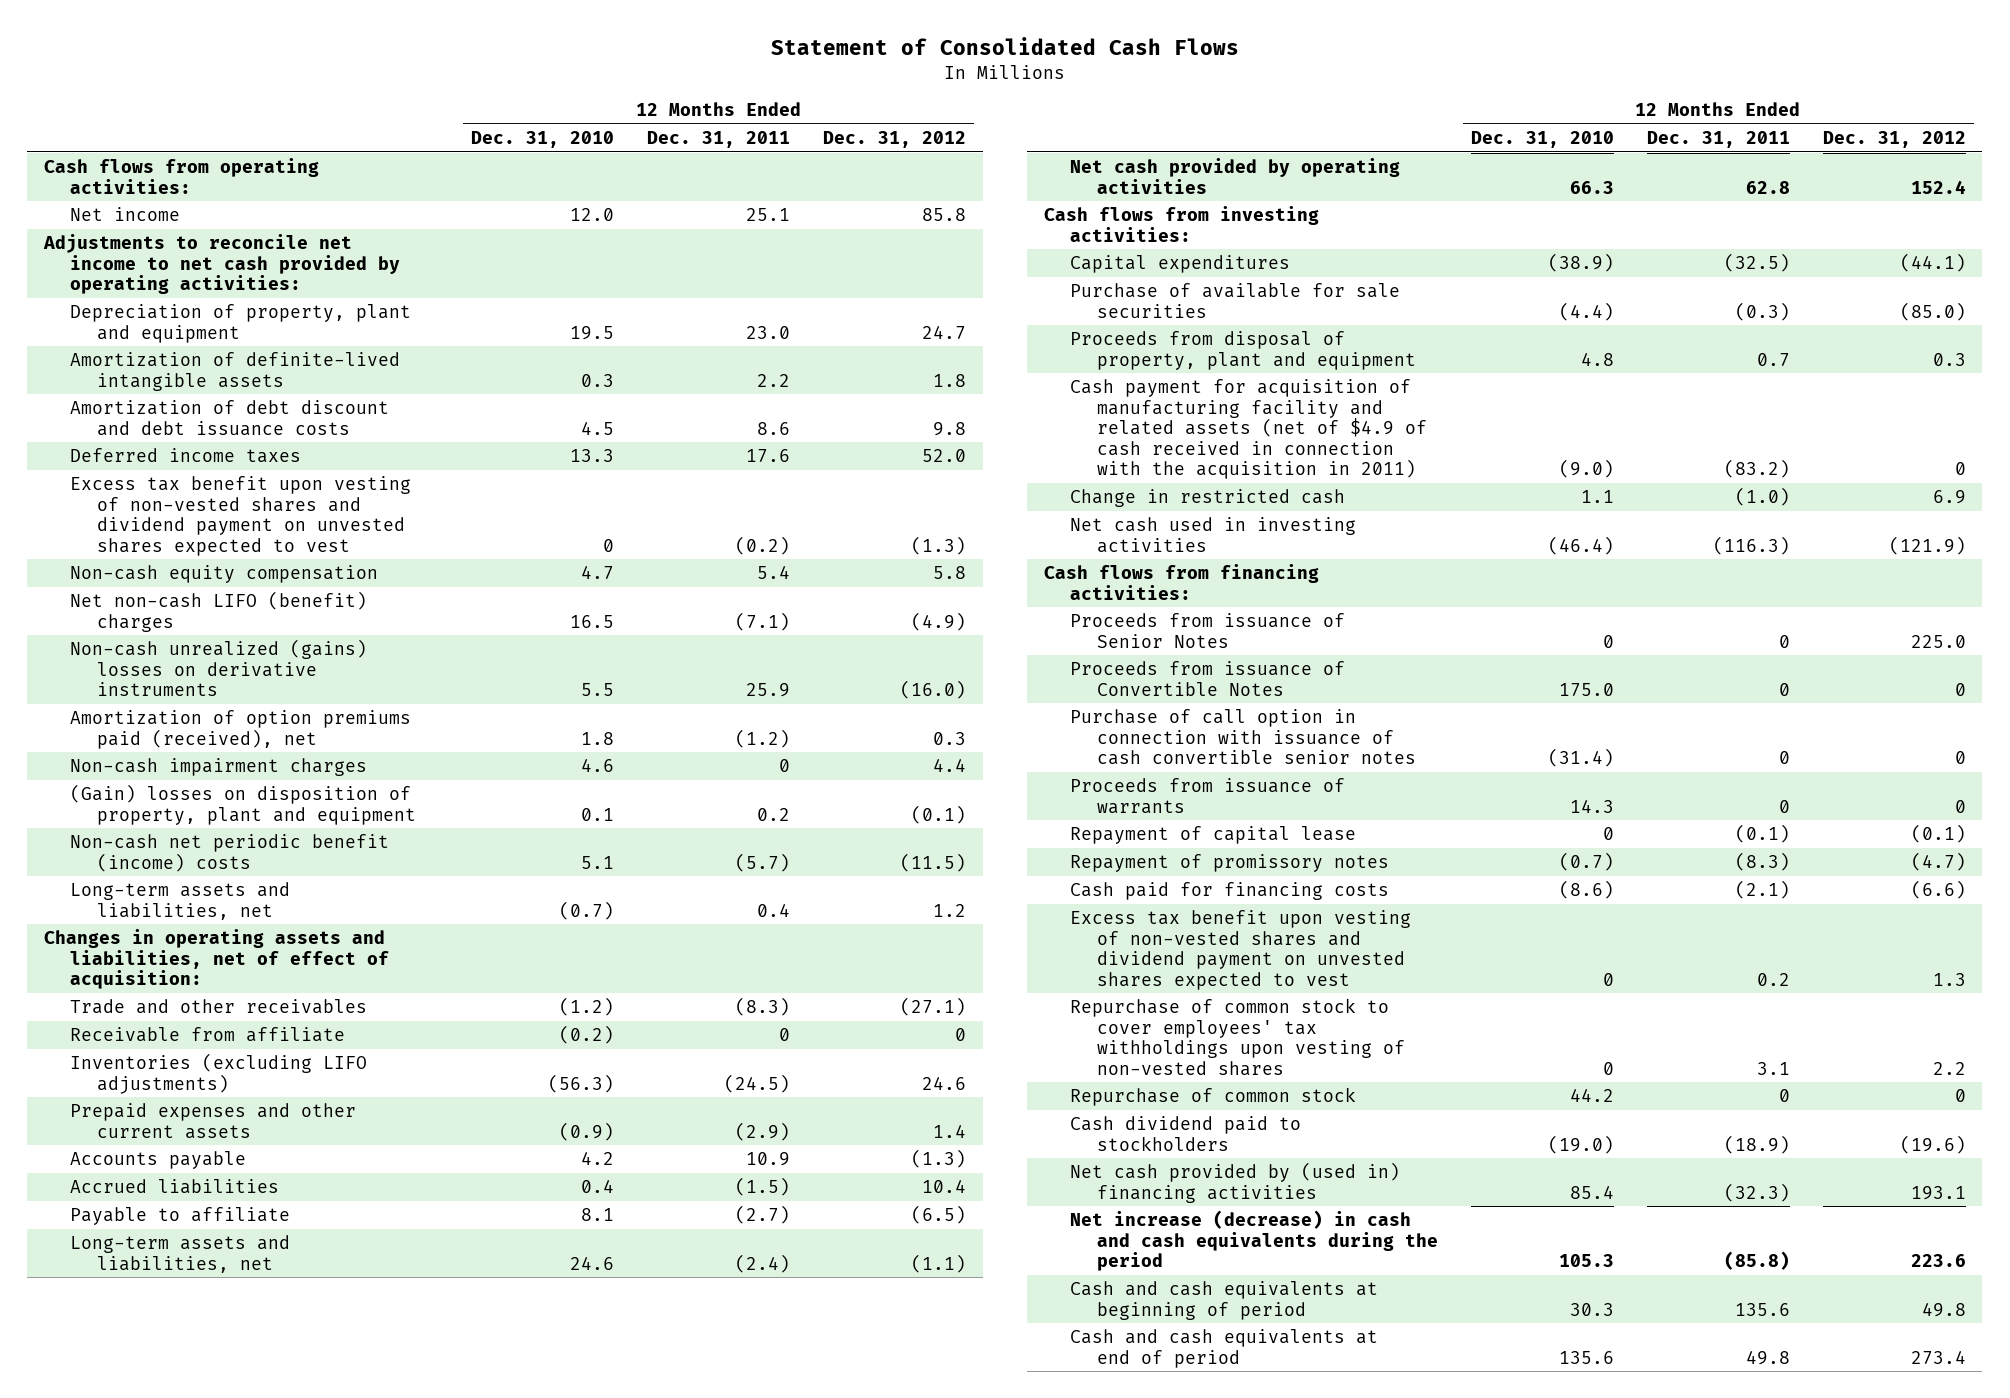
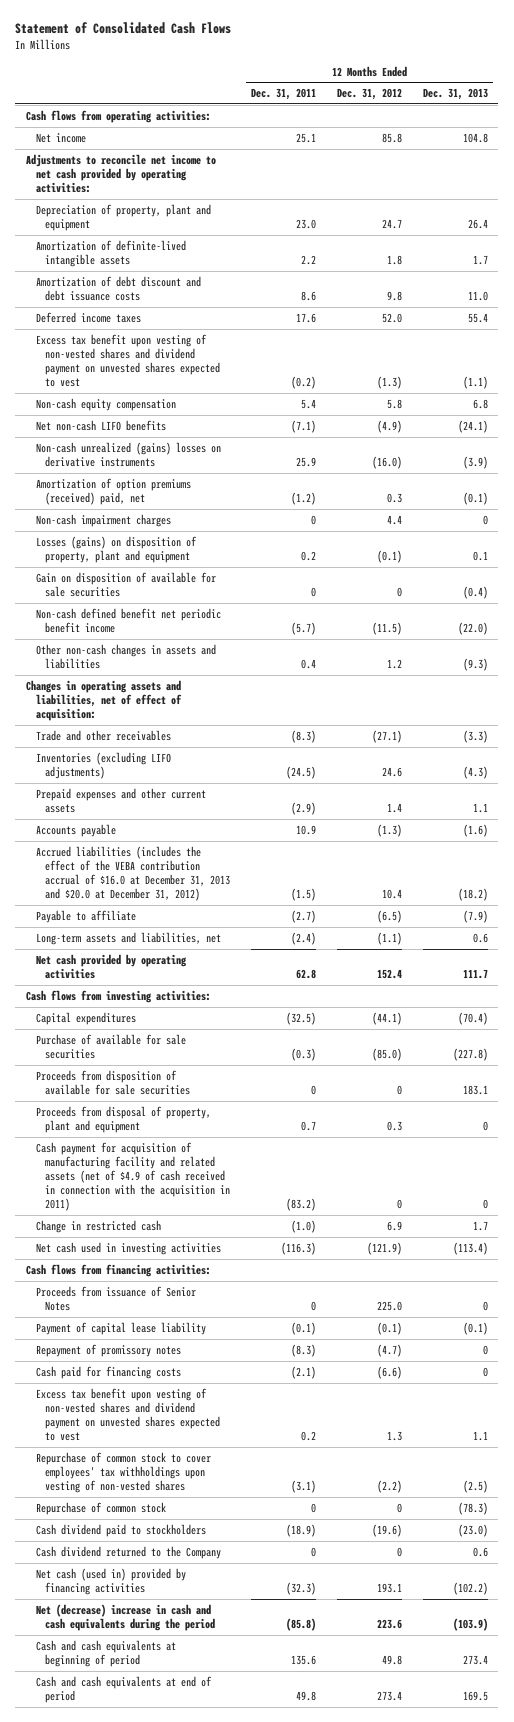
[471,131,615,149] Dec. 31, 2010 -> none
none -> [422,88,488,101] Dec. 31, 2013
[70,591,368,632] Net non-cash LIFO (benefit) charges -> [35,419,166,431] Net non-cash LIFO benefits
[70,710,412,749] Amortization of option premiums paid (received), net -> [35,477,191,505] Amortization of option premiums (received) paid, net
[70,784,417,825] (Gain) losses on disposition of property, plant and equipment -> [35,535,197,563] Losses (gains) on disposition of property, plant and equipment
none -> [35,571,216,597] Gain on disposition of available for sale securities
[70,834,390,872] Non-cash net periodic benefit (income) costs -> [35,607,221,633] Non-cash defined benefit net periodic benefit income
[70,882,291,920] Long-term assets and liabilities, net -> [35,643,216,669] Other non-cash changes in assets and liabilities
[70,1027,346,1043] Receivable from affiliate -> none
[70,1179,280,1195] Accrued liabilities -> [35,845,231,902] Accrued liabilities (includes the effect of the VEBA contribution accrual of $16.0 at December 31, 2013 and $20.0 at December 31, 2012)
none -> [35,1069,191,1095] Proceeds from disposition of available for sale securities
[1070,661,1346,696] Proceeds from issuance of Convertible Notes -> none
[1070,709,1416,766] Purchase of call option in connection with issuance of cash convertible senior notes -> none
[1070,778,1346,814] Proceeds from issuance of warrants -> none
[1070,826,1357,845] Repayment of capital lease -> [35,1321,206,1335] Payment of capital lease liability
[1756,1061,1790,1075] 3.1 -> [291,1480,317,1494] (3.1)
[1932,1061,1966,1075] 2.2 -> [377,1480,403,1494] (2.2)
none -> [35,1545,221,1559] Cash dividend returned to the Company
[1070,1162,1401,1203] Net cash provided by (used in) financing activities -> [35,1567,186,1595] Net cash (used in) provided by financing activities
[1070,1210,1438,1272] Net increase (decrease) in cash and cash equivalents during the period -> [35,1603,216,1631] Net (decrease) increase in cash and cash equivalents during the period

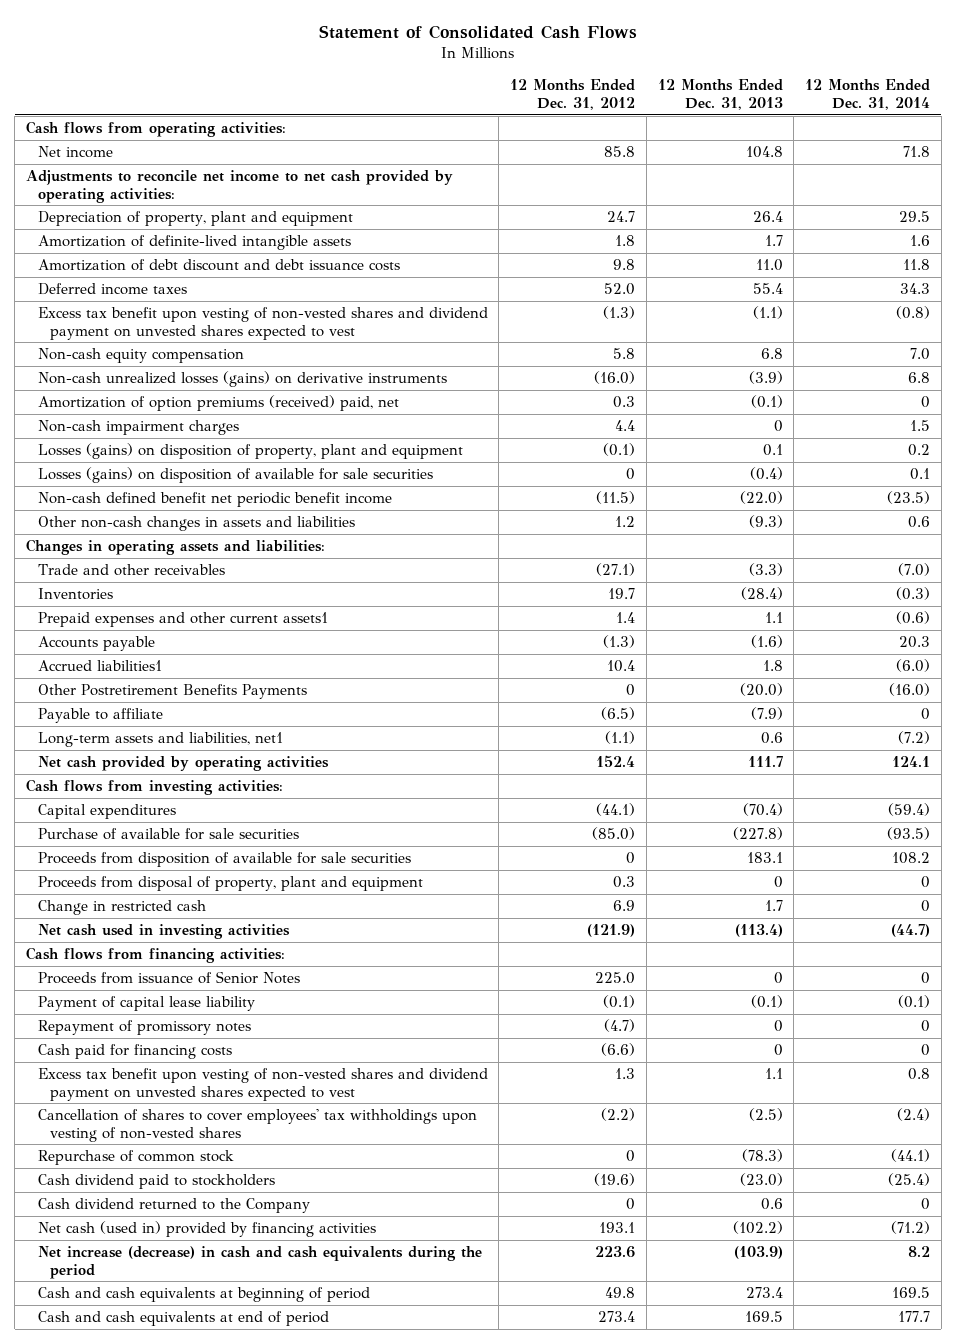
[251,88,317,101] Dec. 31, 2011 -> none
none -> [804,79,930,110] 12 Months Ended Dec. 31, 2014
[35,419,166,431] Net non-cash LIFO benefits -> none
[35,441,221,467] Non-cash unrealized (gains) losses on derivative instruments -> [37,371,447,388] Non-cash unrealized losses (gains) on derivative instruments
[35,571,216,597] Gain on disposition of available for sale securities -> [37,467,433,484] Losses (gains) on disposition of available for sale securities
[25,679,182,722] Changes in operating assets and liabilities, net of effect of acquisition: -> [25,539,325,556] Changes in operating assets and liabilities:
[35,751,171,779] Inventories (excluding LIFO adjustments) -> [37,588,113,601] Inventories
[382,766,403,777] 24.6 -> [608,588,636,600] 19.7
[462,765,488,779] (4.3) -> [740,587,783,601] (28.4)
[35,787,206,813] Prepaid expenses and other current assets -> [37,612,328,628] Prepaid expenses and other current assets1
[35,845,231,902] Accrued liabilities (includes the effect of the VEBA contribution accrual of $16.0 at December 31, 2013 and $20.0 at December 31, 2012) -> none
none -> [37,660,162,672] Accrued liabilities1
none -> [37,684,307,700] Other Postretirement Benefits Payments
[35,931,221,945] Long-term assets and liabilities, net -> [37,732,283,748] Long-term assets and liabilities, net1
[35,1141,231,1212] Cash payment for acquisition of manufacturing facility and related assets (net of $4.9 of cash received in connection with the acquisition in 2011) -> none
[35,1451,211,1494] Repurchase of common stock to cover employees' tax withholdings upon vesting of non-vested shares -> [37,1109,477,1142] Cancellation of shares to cover employees' tax withholdings upon vesting of non-vested shares
[35,1603,216,1631] Net (decrease) increase in cash and cash equivalents during the period -> [37,1246,482,1279] Net increase (decrease) in cash and cash equivalents during the period

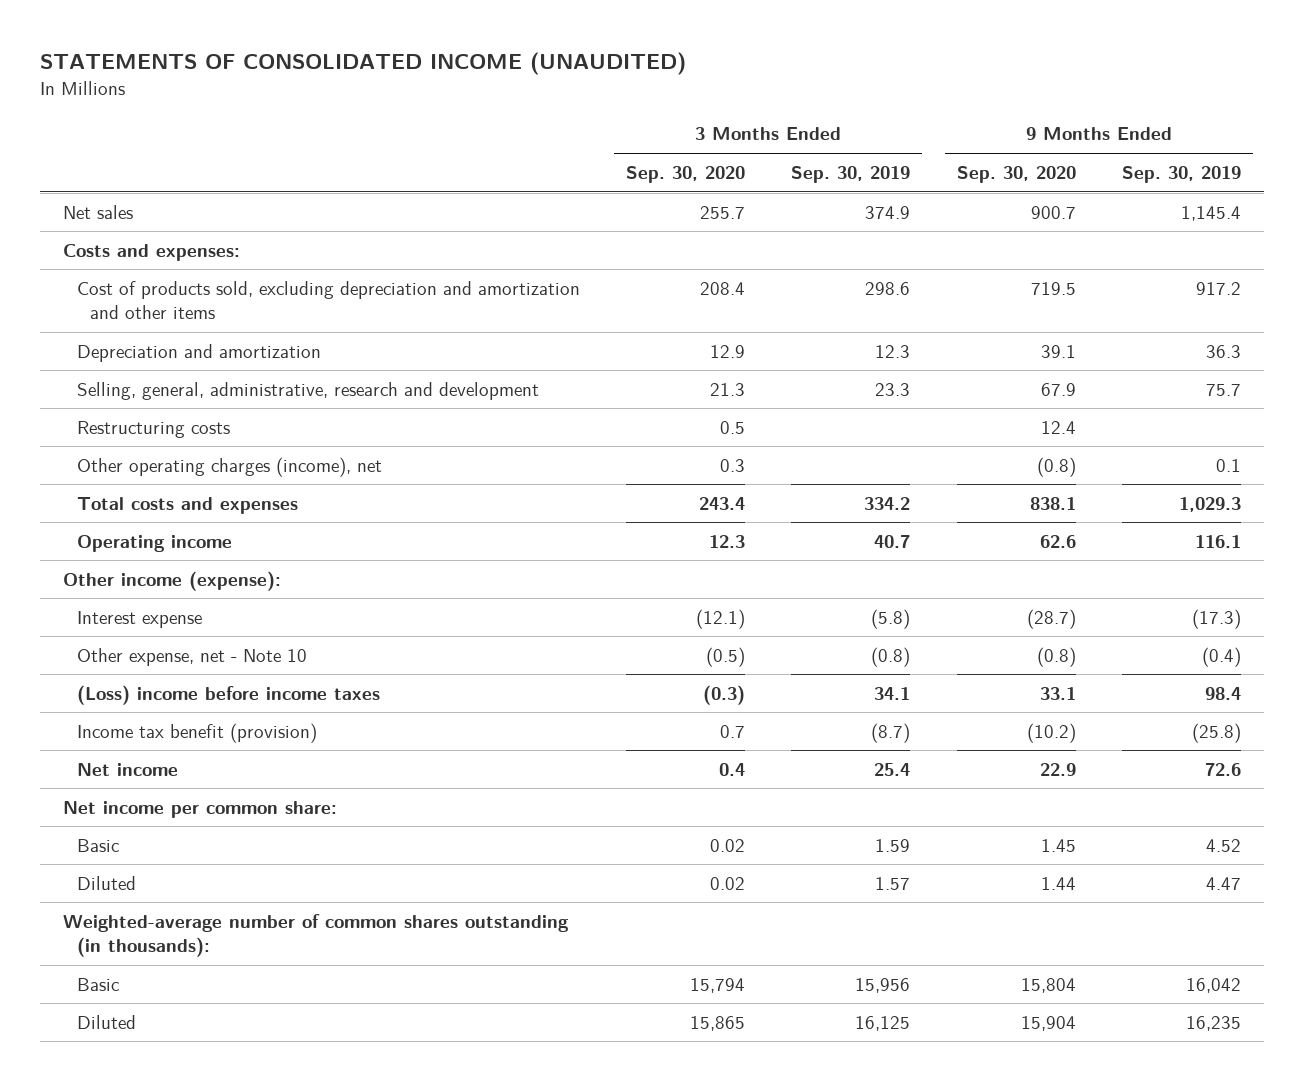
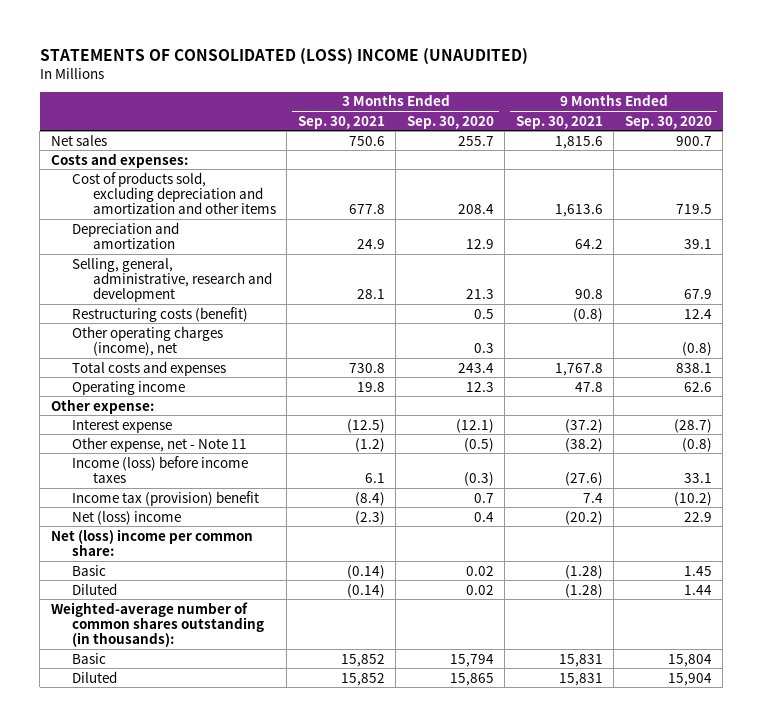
[39,52,686,76] STATEMENTS OF CONSOLIDATED INCOME (UNAUDITED) -> [39,47,528,65] STATEMENTS OF CONSOLIDATED (LOSS) INCOME (UNAUDITED)
[791,165,911,183] Sep. 30, 2019 -> none
[1122,165,1242,183] Sep. 30, 2019 -> none
none -> [297,115,385,129] Sep. 30, 2021
none -> [515,115,603,129] Sep. 30, 2021
[76,420,230,438] Restructuring costs -> [71,306,248,322] Restructuring costs (benefit)
[62,570,281,591] Other income (expense): -> [50,398,154,414] Other expense:
[76,647,307,666] Other expense, net - Note 10 -> [71,436,247,452] Other expense, net - Note 11
[76,684,380,705] (Loss) income before income taxes -> [71,455,248,484] Income (loss) before income taxes
[76,722,317,743] Income tax benefit (provision) -> [71,490,259,506] Income tax (provision) benefit
[76,762,178,776] Net income -> [71,510,181,525] Net (loss) income
[62,800,337,818] Net income per common share: -> [50,528,253,557] Net (loss) income per common share:

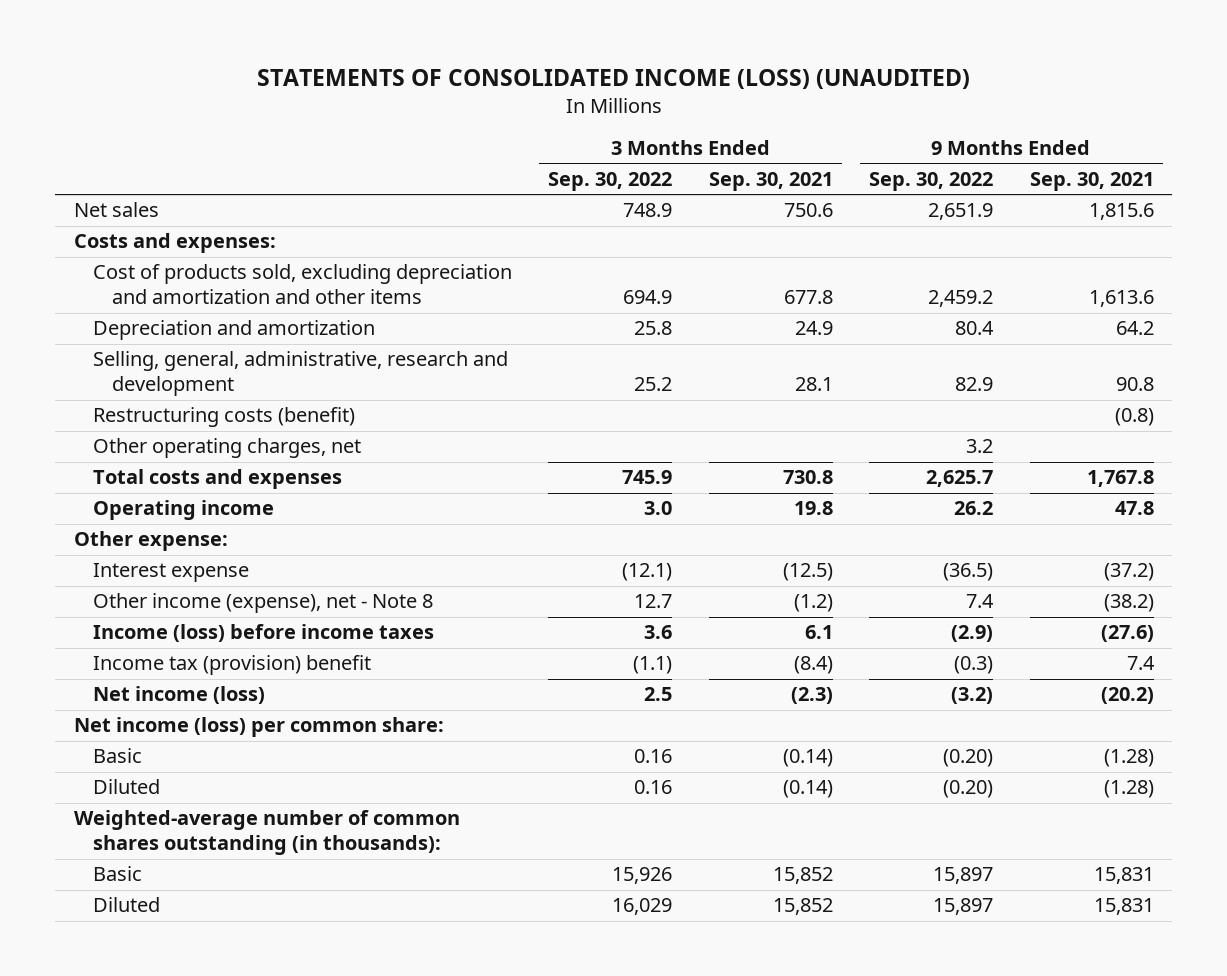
[39,47,528,65] STATEMENTS OF CONSOLIDATED (LOSS) INCOME (UNAUDITED) -> [256,69,970,90] STATEMENTS OF CONSOLIDATED INCOME (LOSS) (UNAUDITED)
[406,115,494,129] Sep. 30, 2020 -> none
[624,115,712,129] Sep. 30, 2020 -> none
none -> [548,171,673,191] Sep. 30, 2022
none -> [869,171,994,191] Sep. 30, 2022
[71,325,223,357] Other operating charges (income), net -> [92,438,361,459] Other operating charges, net
[71,436,247,452] Other expense, net - Note 11 -> [92,593,433,614] Other income (expense), net - Note 8
[71,510,181,525] Net (loss) income -> [92,686,265,705] Net income (loss)
[50,528,253,557] Net (loss) income per common share: -> [73,717,444,738] Net income (loss) per common share:

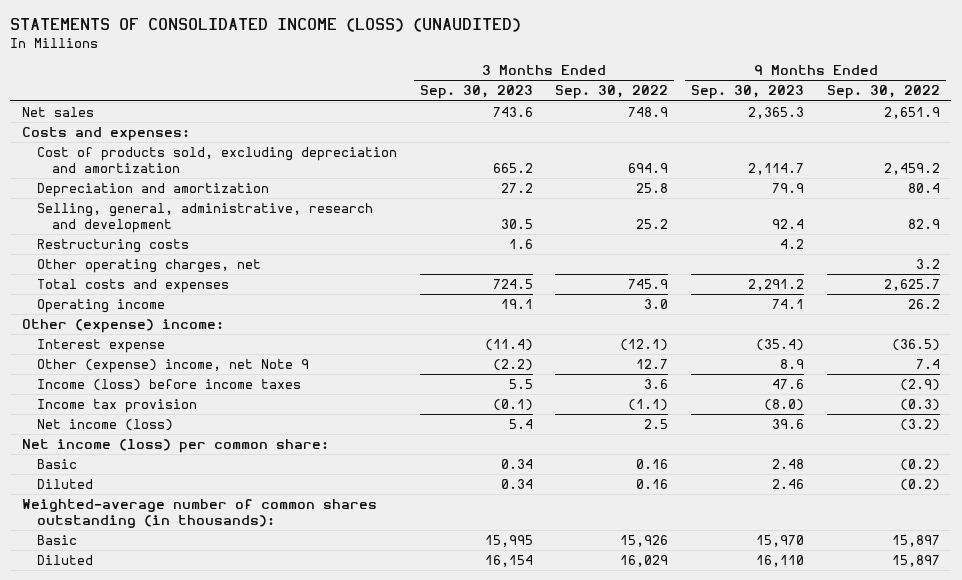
[708,171,833,191] Sep. 30, 2021 -> none
[1029,171,1154,191] Sep. 30, 2021 -> none
none -> [419,85,533,100] Sep. 30, 2023
none -> [691,85,805,100] Sep. 30, 2023
[92,264,512,305] Cost of products sold, excluding depreciation and amortization and other items -> [36,146,397,174] Cost of products sold, excluding depreciation and amortization
[92,407,355,428] Restructuring costs (benefit) -> [36,238,189,253] Restructuring costs
[73,531,228,552] Other expense: -> [21,318,224,333] Other (expense) income:
[92,593,433,614] Other income (expense), net - Note 8 -> [36,358,309,373] Other (expense) income, net Note 9
[92,655,371,676] Income tax (provision) benefit -> [36,398,197,413] Income tax provision
[943,749,994,768] (0.20) -> [899,458,940,471] (0.2)
[943,780,994,799] (0.20) -> [899,478,940,491] (0.2)

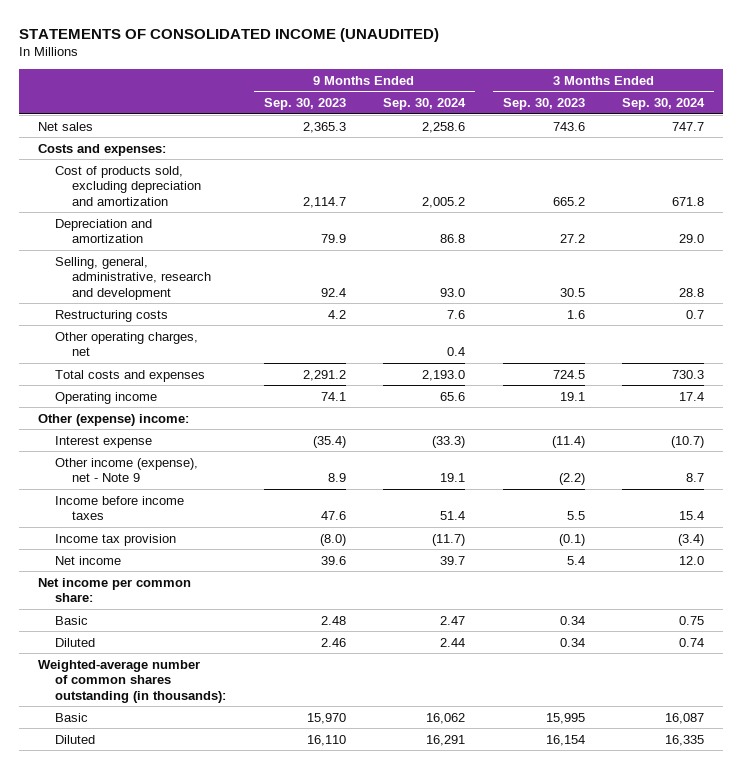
[10,18,522,33] STATEMENTS OF CONSOLIDATED INCOME (LOSS) (UNAUDITED) -> [18,27,439,42] STATEMENTS OF CONSOLIDATED INCOME (UNAUDITED)
[555,85,669,100] Sep. 30, 2022 -> none
[826,85,940,100] Sep. 30, 2022 -> none
none -> [383,98,467,111] Sep. 30, 2024
none -> [622,98,706,111] Sep. 30, 2024
[36,358,309,373] Other (expense) income, net Note 9 -> [55,457,199,483] Other income (expense), net - Note 9
[36,378,301,391] Income (loss) before income taxes -> [55,495,185,521] Income before income taxes
[36,418,173,431] Net income (loss) -> [55,555,122,565] Net income
[21,438,329,453] Net income (loss) per common share: -> [37,577,191,603] Net income per common share:

